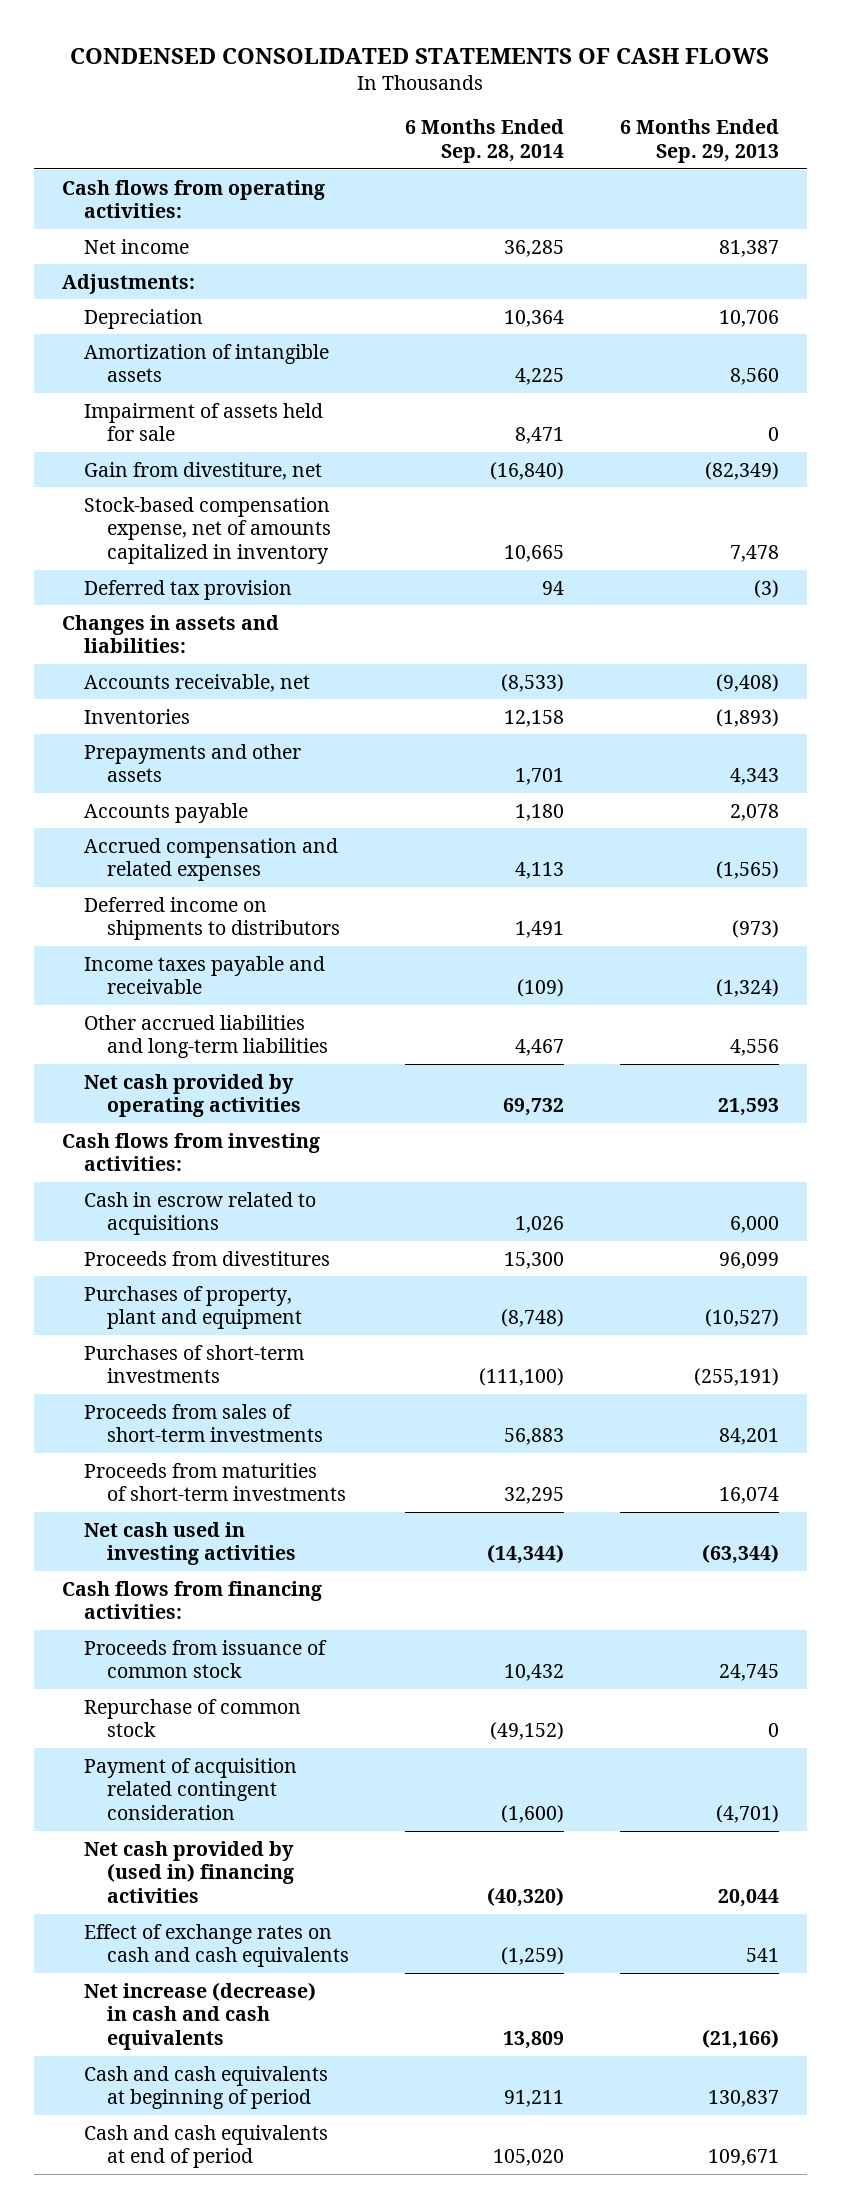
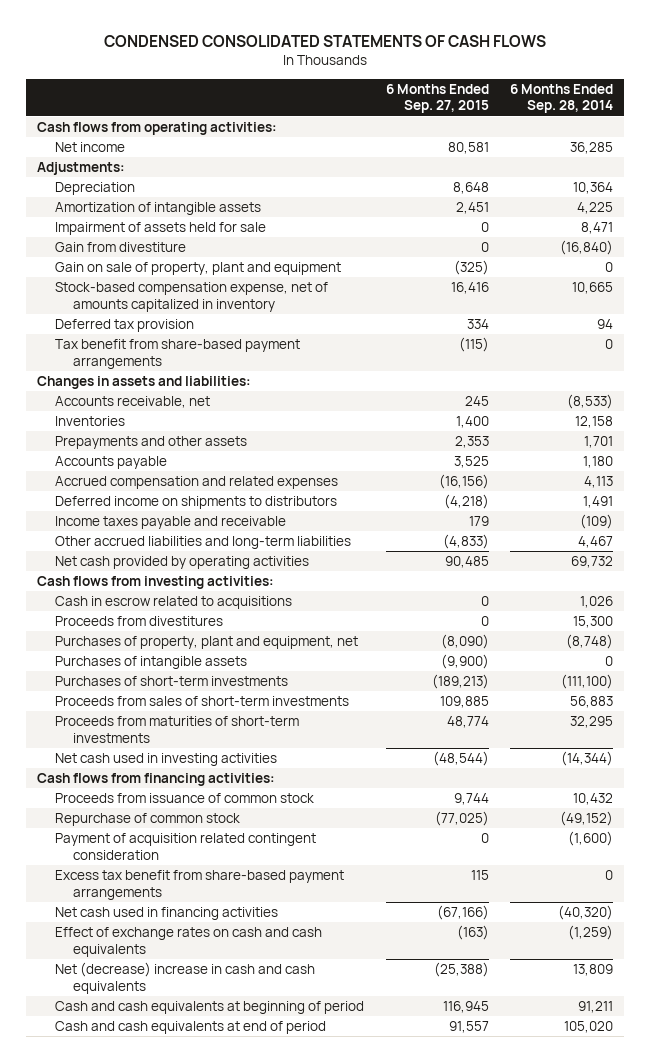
[619,119,779,164] 6 Months Ended Sep. 29, 2013 -> none
none -> [385,83,489,114] 6 Months Ended Sep. 27, 2015
[84,461,323,480] Gain from divestiture, net -> [54,241,186,252] Gain from divestiture
none -> [54,261,341,275] Gain on sale of property, plant and equipment
none -> [54,338,300,369] Tax benefit from share-based payment arrangements
[84,1285,303,1330] Purchases of property, plant and equipment -> [54,635,358,649] Purchases of property, plant and equipment, net
none -> [54,655,247,669] Purchases of intangible assets
none -> [54,869,344,900] Excess tax benefit from share-based payment arrangements
[84,1840,295,1904] Net cash provided by (used in) financing activities -> [54,906,278,920] Net cash used in financing activities
[84,1981,317,2051] Net increase (decrease) in cash and cash equivalents -> [54,961,315,994] Net (decrease) increase in cash and cash equivalents

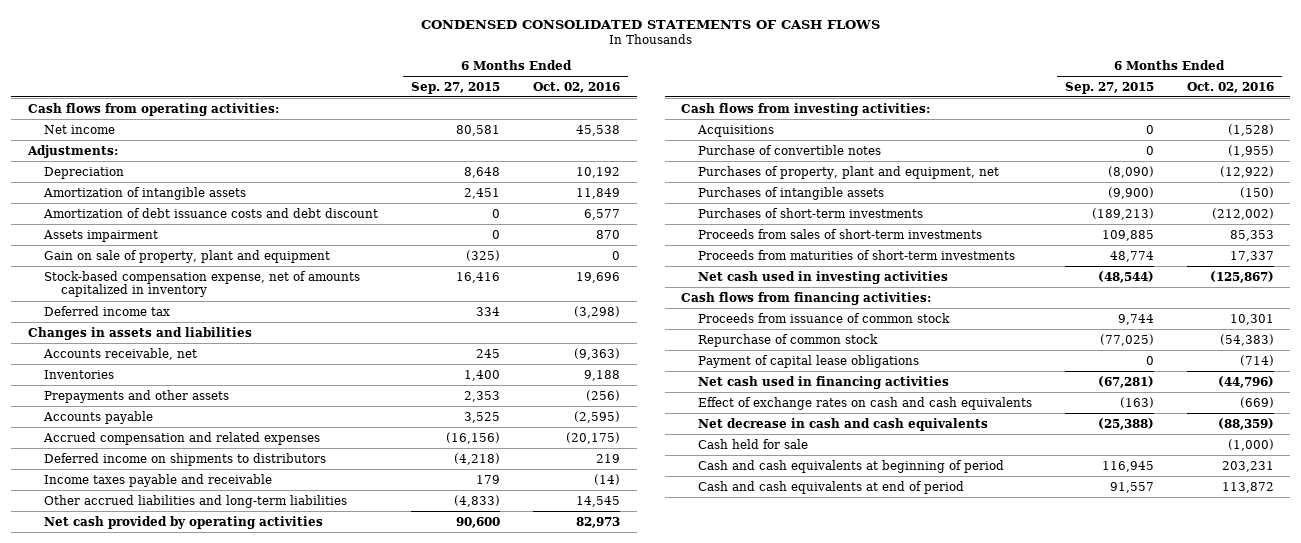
[510,83,614,114] 6 Months Ended Sep. 28, 2014 -> none
none -> [533,81,621,93] Oct. 02, 2016
[54,241,186,252] Gain from divestiture -> none
none -> [43,207,379,218] Amortization of debt issuance costs and debt discount
[54,221,266,235] Impairment of assets held for sale -> [43,229,159,242] Assets impairment
[54,338,300,369] Tax benefit from share-based payment arrangements -> none
[54,318,194,332] Deferred tax provision -> [44,305,171,316] Deferred income tax
[36,375,251,389] Changes in assets and liabilities: -> [27,326,252,340] Changes in assets and liabilities
[444,555,489,568] 90,485 -> [456,516,501,528] 90,600
[54,595,292,609] Cash in escrow related to acquisitions -> none
[54,615,223,626] Proceeds from divestitures -> none
none -> [696,124,774,137] Acquisitions
none -> [697,144,881,155] Purchase of convertible notes
[54,832,316,860] Payment of acquisition related contingent consideration -> none
[54,869,344,900] Excess tax benefit from share-based payment arrangements -> none
none -> [697,354,919,368] Payment of capital lease obligations
[436,904,489,920] (67,166) -> [1097,375,1154,388] (67,281)
[54,961,315,994] Net (decrease) increase in cash and cash equivalents -> [697,417,988,431] Net decrease in cash and cash equivalents
none -> [697,438,808,449] Cash held for sale

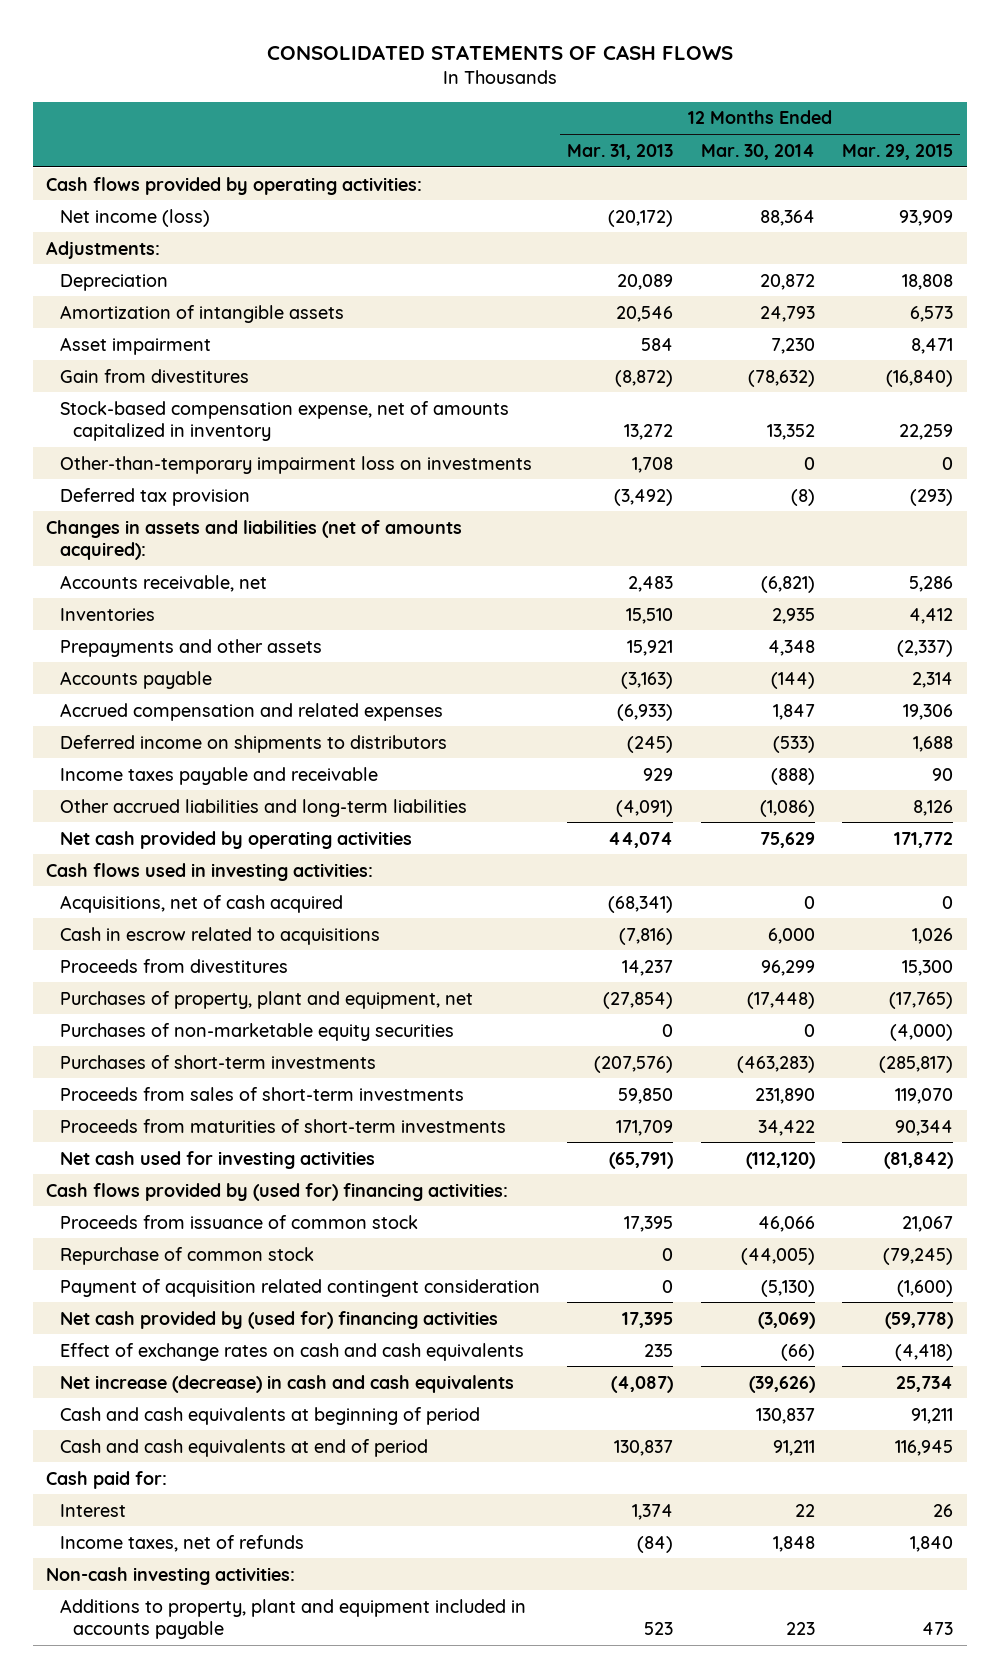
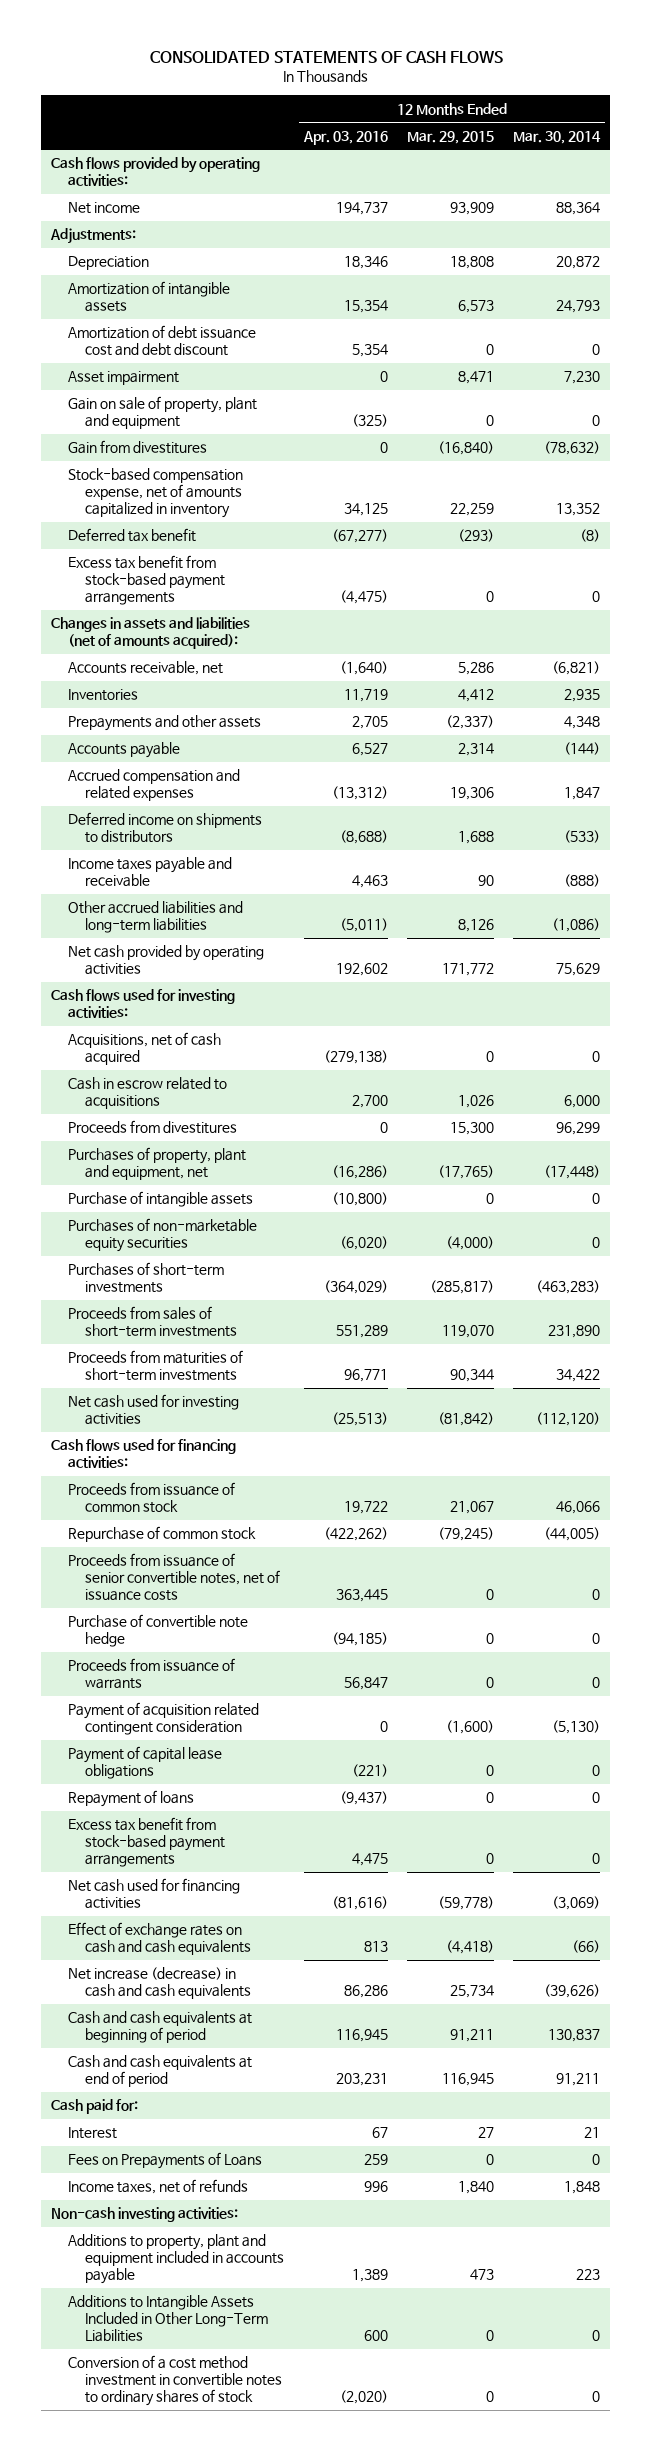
[567,143,674,160] Mar. 31, 2013 -> none
none -> [302,130,388,145] Apr. 03, 2016
[59,208,210,227] Net income (loss) -> [68,202,141,215] Net income
none -> [68,325,257,357] Amortization of debt issuance cost and debt discount
none -> [68,396,258,430] Gain on sale of property, plant and equipment
[59,455,532,474] Other-than-temporary impairment loss on investments -> none
[59,487,250,506] Deferred tax provision -> [68,528,197,543] Deferred tax benefit
none -> [68,555,226,606] Excess tax benefit from stock-based payment arrangements
[46,862,374,881] Cash flows used in investing activities: -> [51,989,236,1019] Cash flows used for investing activities:
none -> [68,1191,254,1208] Purchase of intangible assets
[46,1182,509,1201] Cash flows provided by (used for) financing activities: -> [51,1439,237,1469] Cash flows used for financing activities:
none -> [68,1553,281,1602] Proceeds from issuance of senior convertible notes, net of issuance costs
none -> [68,1614,249,1648] Purchase of convertible note hedge
none -> [68,1658,236,1690] Proceeds from issuance of warrants
none -> [68,1746,223,1780] Payment of capital lease obligations
none -> [68,1790,195,1808] Repayment of loans
none -> [68,1817,226,1868] Excess tax benefit from stock-based payment arrangements
[59,1310,498,1329] Net cash provided by (used for) financing activities -> [68,1878,241,1910] Net cash used for financing activities
[794,1503,815,1517] 22 -> [584,2127,601,2139] 21
[933,1503,954,1517] 26 -> [478,2127,495,2139] 27
none -> [68,2152,263,2170] Fees on Prepayments of Loans
none -> [68,2295,269,2343] Additions to Intangible Assets Included in Other Long-Term Liabilities
none -> [68,2355,283,2407] Conversion of a cost method investment in convertible notes to ordinary shares of stock

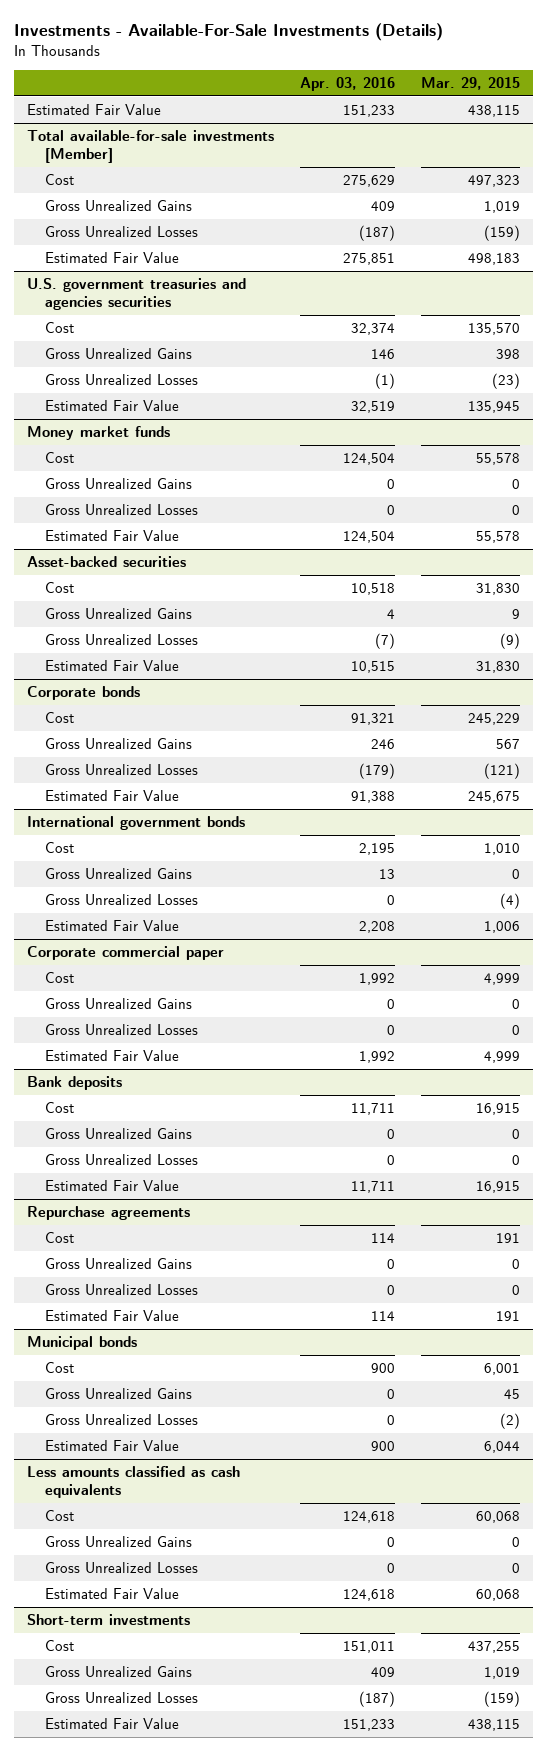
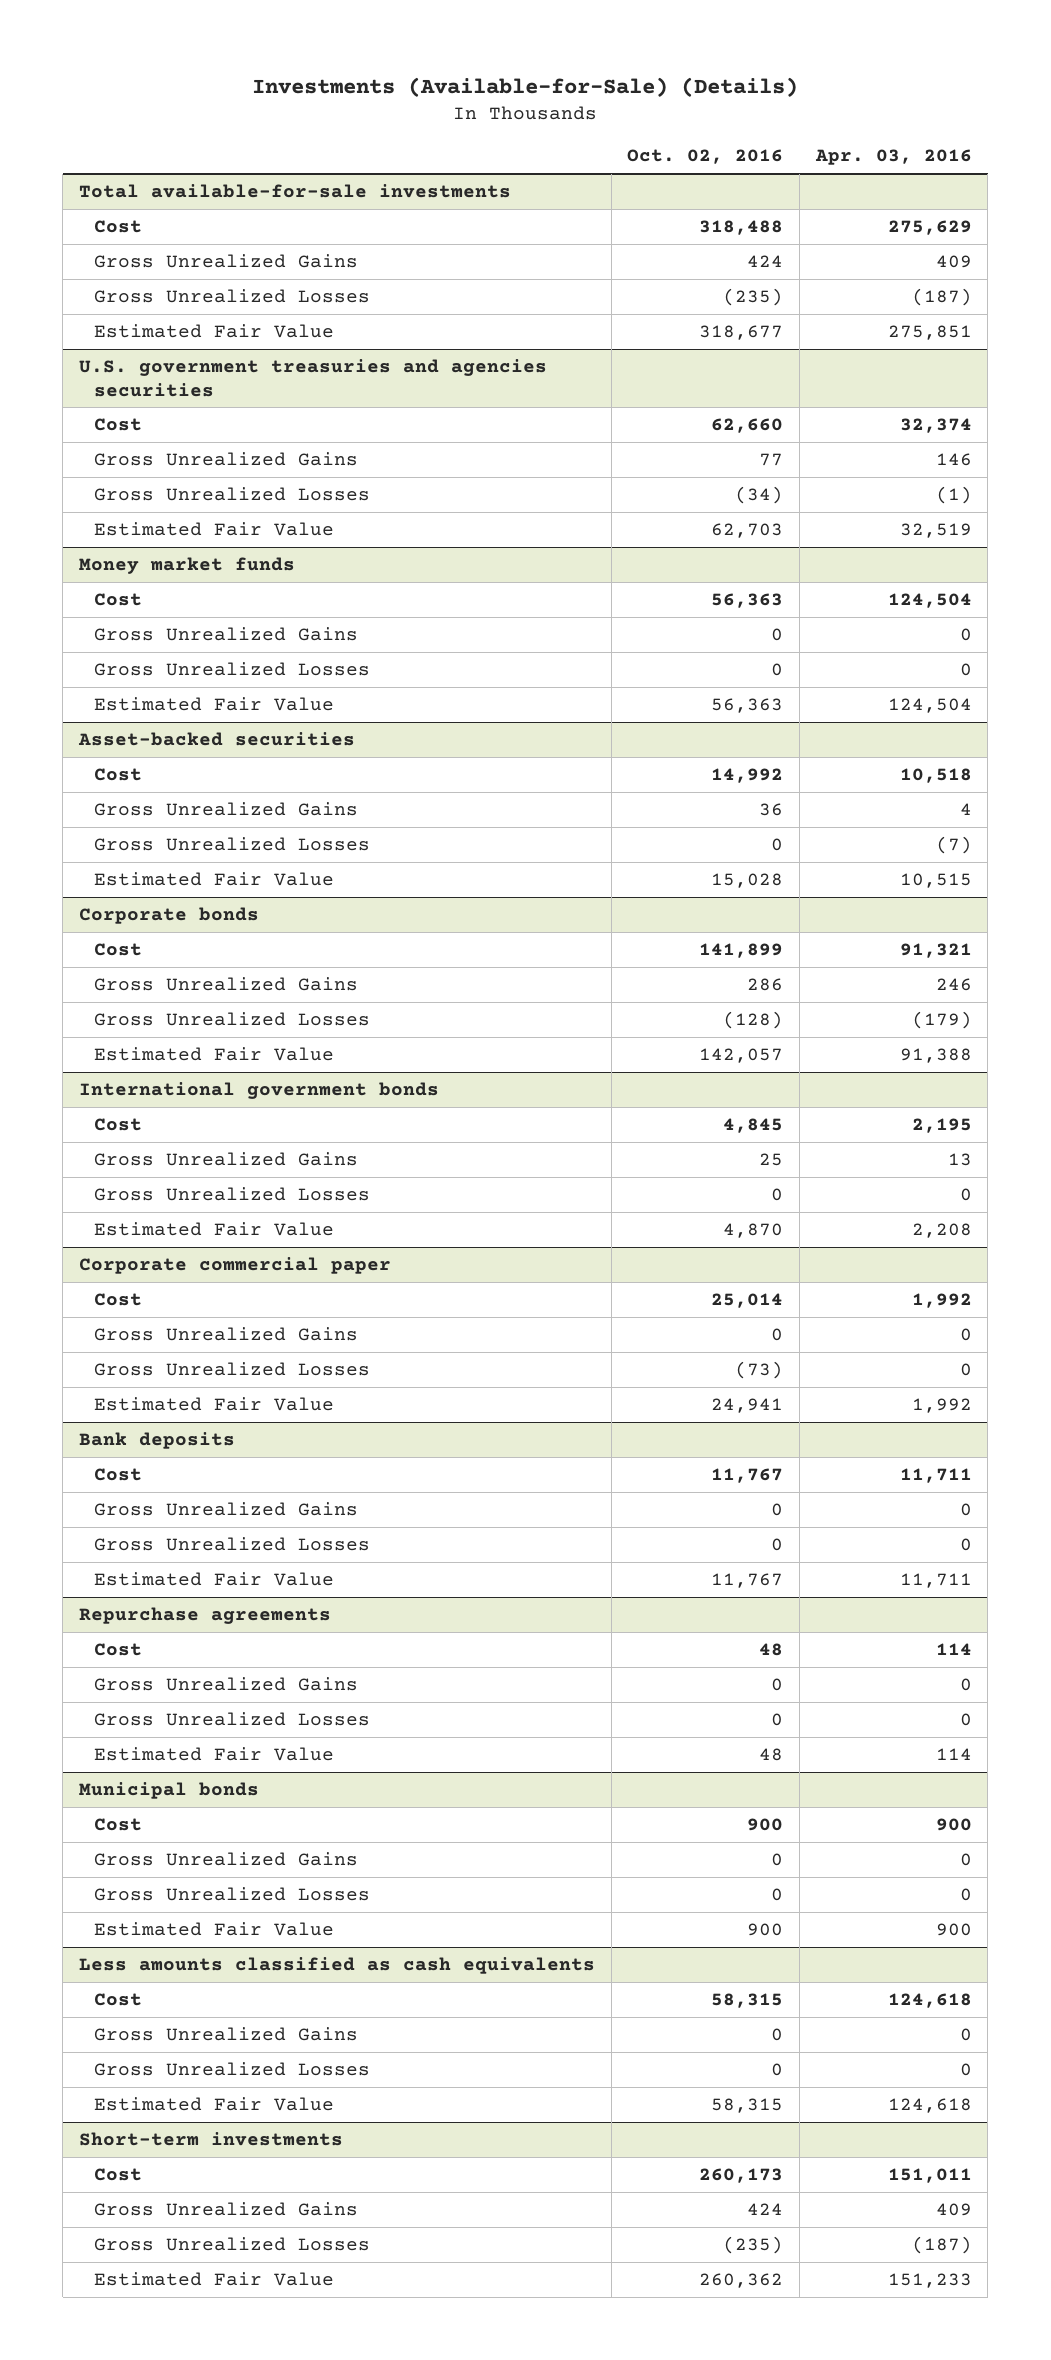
[13,23,443,42] Investments - Available-For-Sale Investments (Details) -> [252,76,799,97] Investments (Available-for-Sale) (Details)
[421,76,521,90] Mar. 29, 2015 -> none
none -> [627,149,784,165] Oct. 02, 2016
[26,103,161,115] Estimated Fair Value -> none
[26,129,274,164] Total available-for-sale investments [Member] -> [78,183,511,198] Total available-for-sale investments

